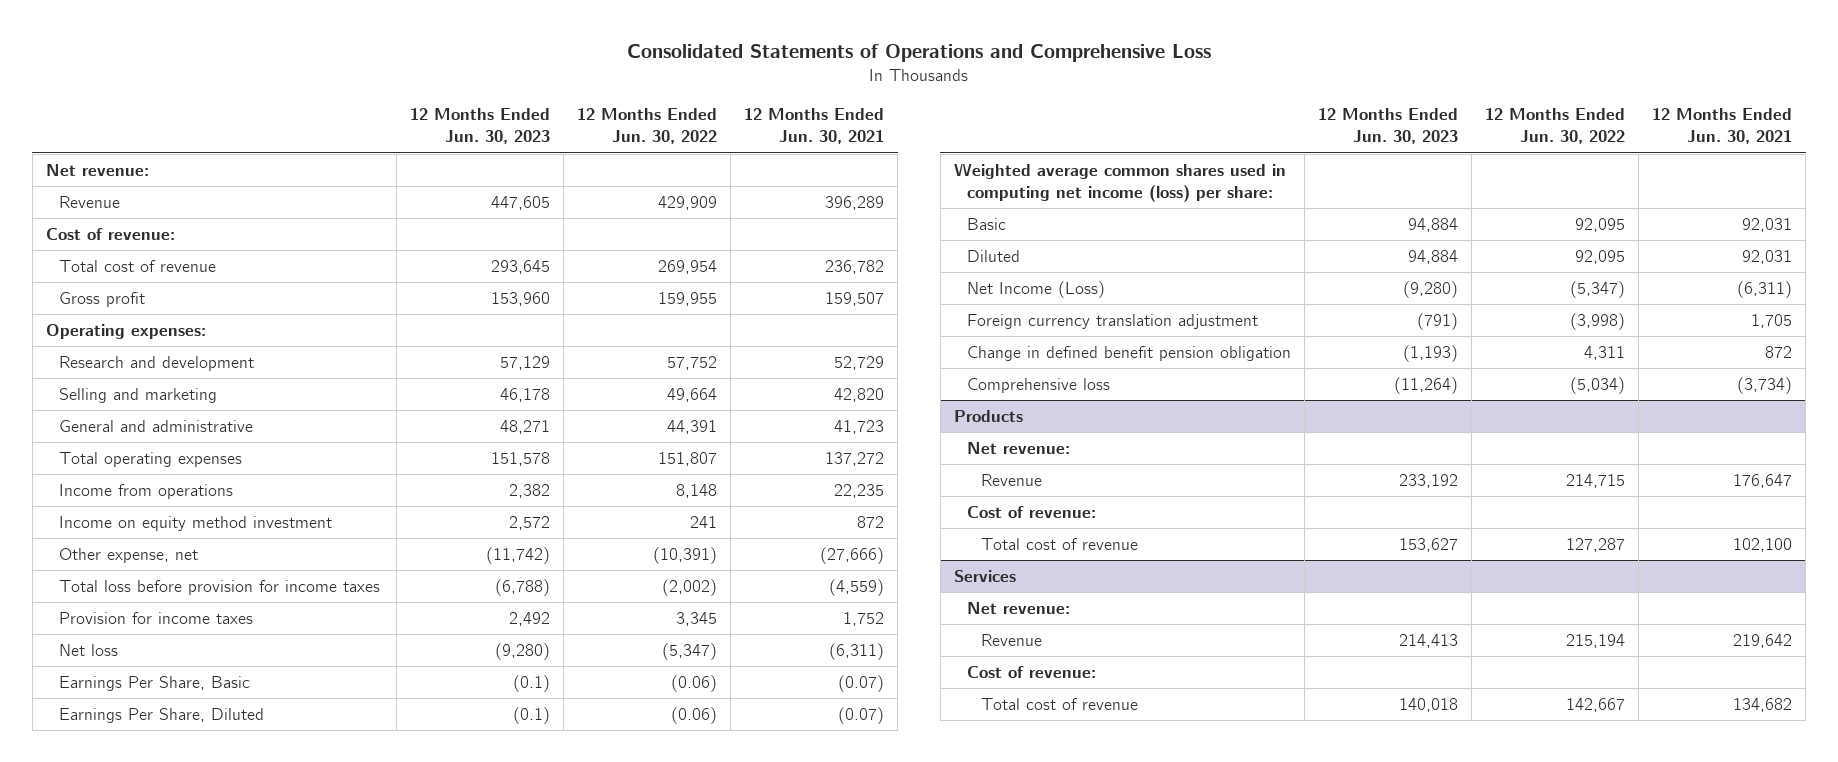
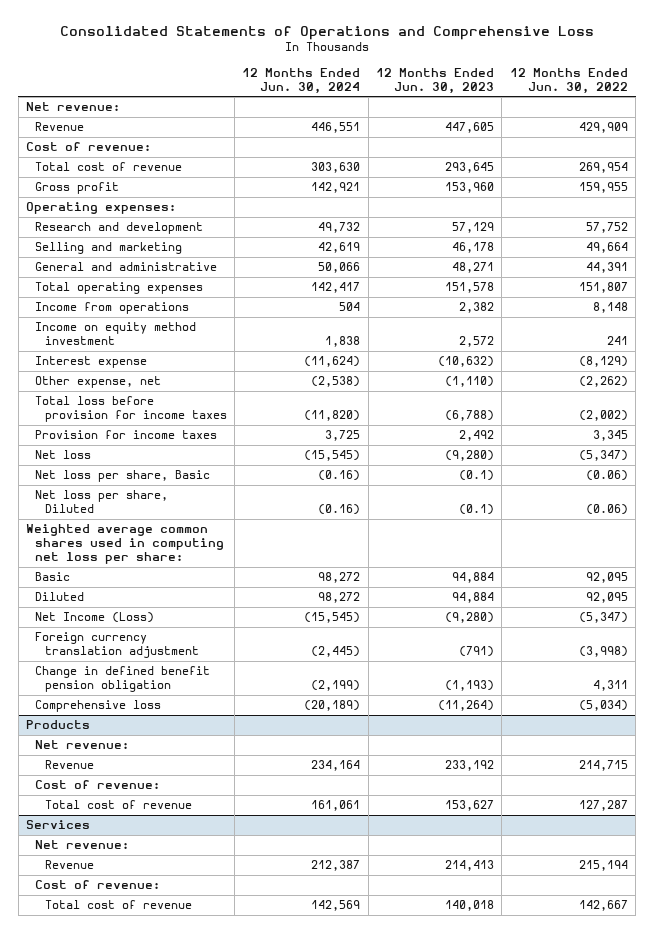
[744,108,885,145] 12 Months Ended Jun. 30, 2021 -> none
none -> [242,67,361,95] 12 Months Ended Jun. 30, 2024
none -> [35,356,148,369] Interest expense
[486,547,551,565] (11,742) -> [445,376,495,388] (1,110)
[653,547,718,565] (10,391) -> [578,376,628,388] (2,262)
[59,676,251,692] Earnings Per Share, Basic -> [35,470,211,483] Net loss per share, Basic
[59,708,265,724] Earnings Per Share, Diluted -> [35,490,169,514] Net loss per share, Diluted
[953,163,1286,202] Weighted average common shares used in computing net income (loss) per share: -> [26,524,225,565] Weighted average common shares used in computing net loss per share:

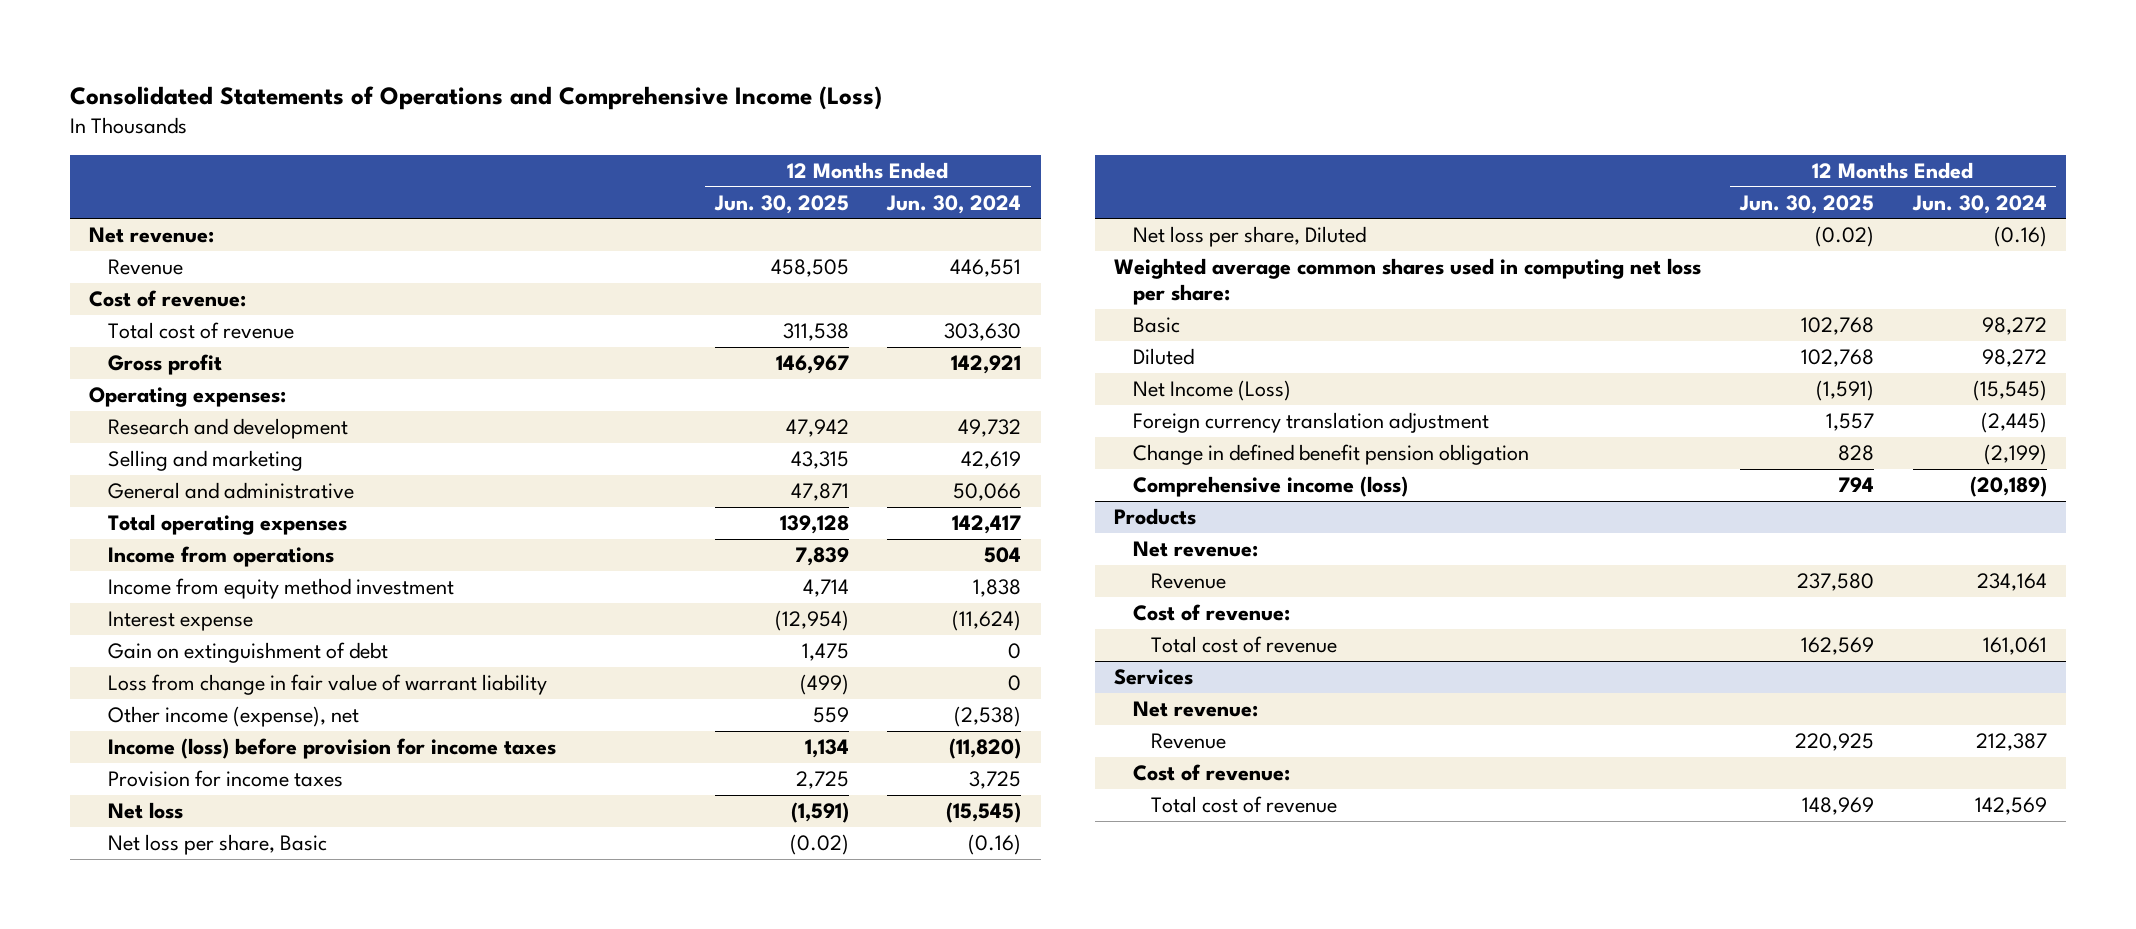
[59,25,594,40] Consolidated Statements of Operations and Comprehensive Loss -> [69,85,882,110] Consolidated Statements of Operations and Comprehensive Income (Loss)
[376,67,495,95] 12 Months Ended Jun. 30, 2023 -> none
[509,67,628,95] 12 Months Ended Jun. 30, 2022 -> none
none -> [713,194,849,214] Jun. 30, 2025
[35,322,197,346] Income on equity method investment -> [107,578,454,600] Income from equity method investment
none -> [107,642,388,664] Gain on extinguishment of debt
none -> [107,674,547,696] Loss from change in fair value of warrant liability
[35,376,162,389] Other expense, net -> [107,706,359,728] Other income (expense), net
[35,396,227,423] Total loss before provision for income taxes -> [107,738,556,760] Income (loss) before provision for income taxes
[35,700,162,713] Comprehensive loss -> [1132,476,1408,498] Comprehensive income (loss)

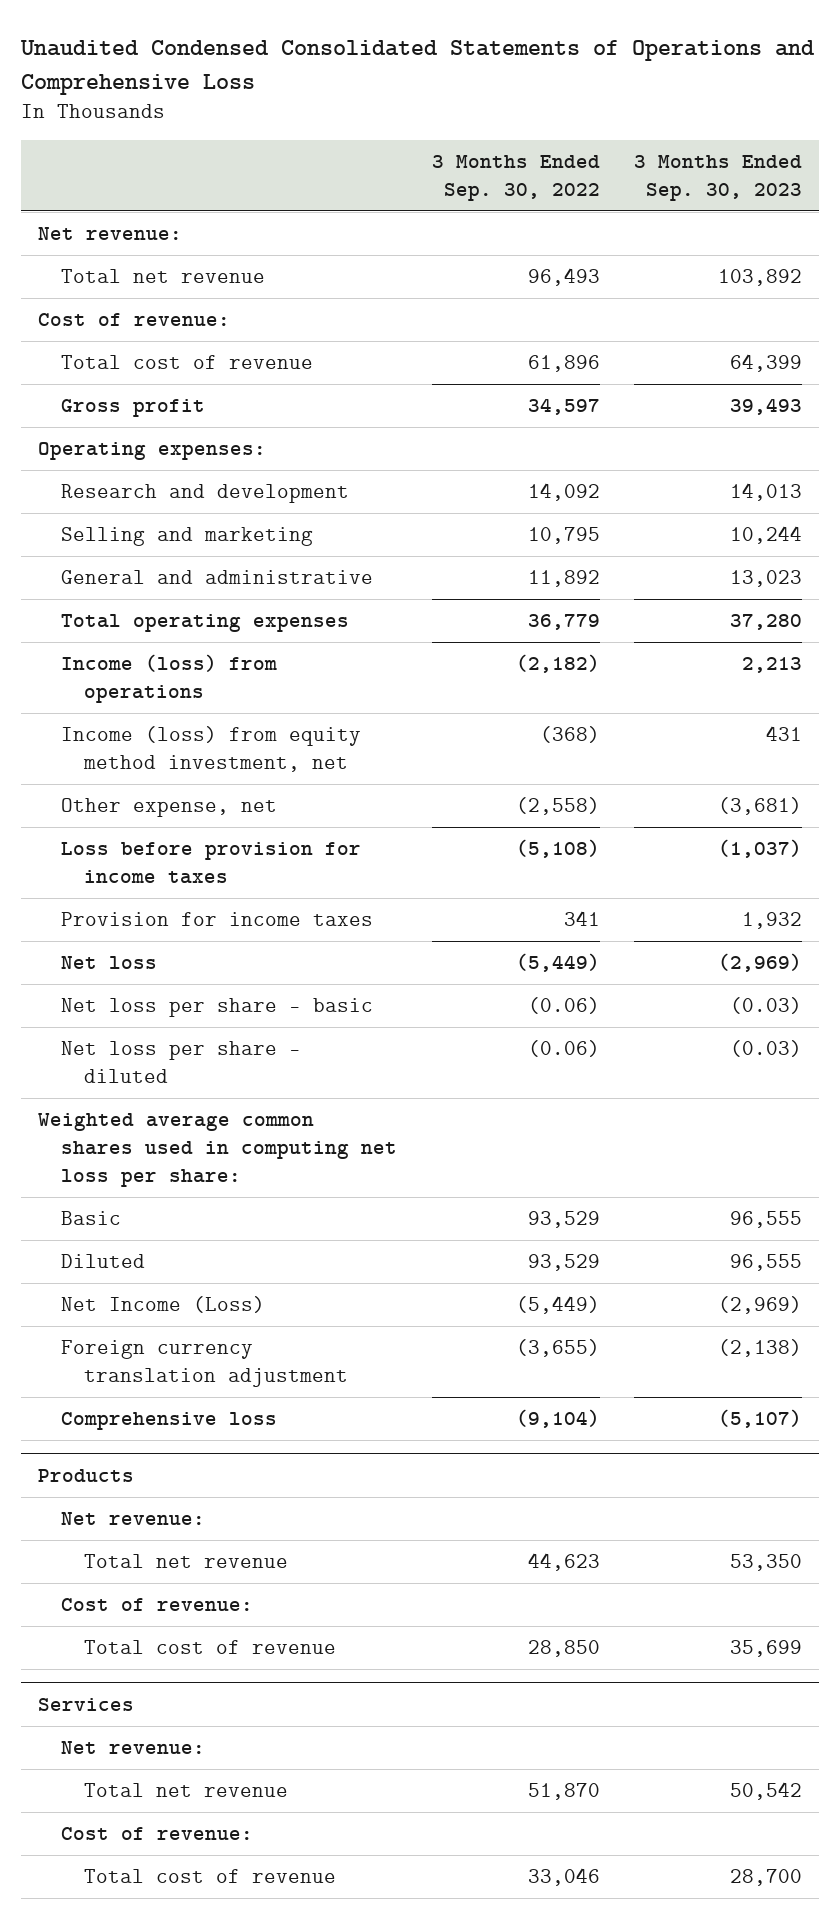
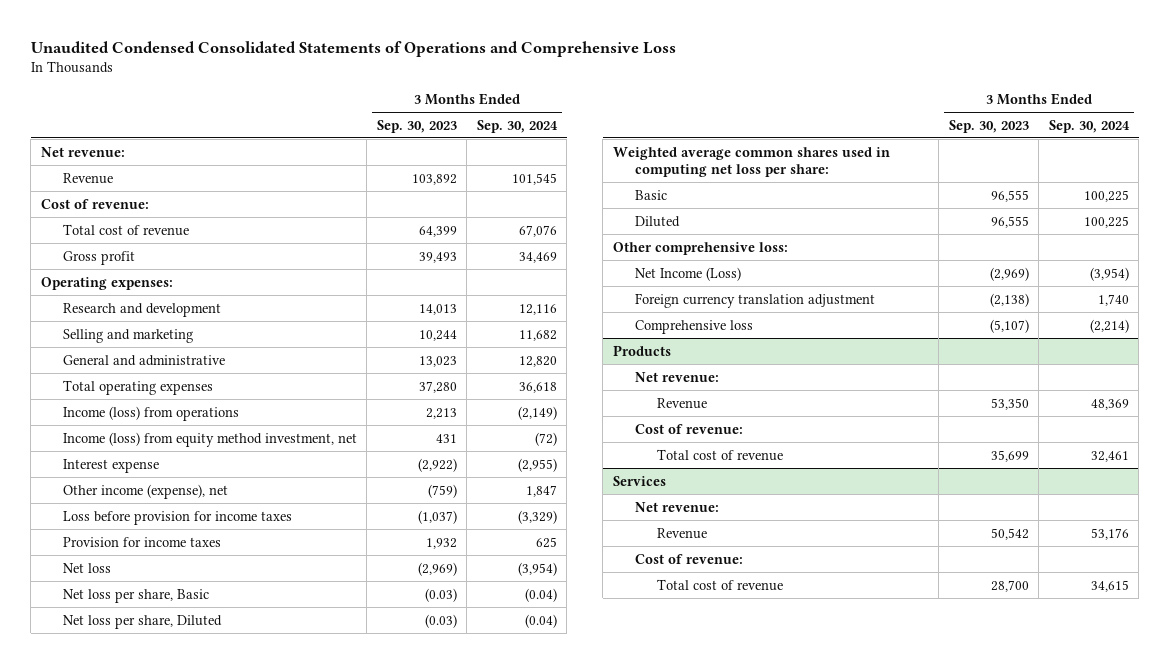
[431,155,600,201] 3 Months Ended Sep. 30, 2022 -> none
none -> [476,119,558,133] Sep. 30, 2024
[61,269,266,284] Total net revenue -> [62,172,113,184] Revenue
none -> [62,458,159,473] Interest expense
[61,798,278,818] Other expense, net -> [62,483,228,499] Other income (expense), net
[718,797,803,816] (3,681) -> [427,483,457,498] (759)
[61,998,374,1018] Net loss per share - basic -> [62,588,209,603] Net loss per share, Basic
[61,1041,302,1084] Net loss per share - diluted -> [62,614,222,629] Net loss per share, Diluted
none -> [612,241,788,255] Other comprehensive loss:
[84,1554,289,1569] Total net revenue -> [656,397,707,409] Revenue
[84,1783,289,1798] Total net revenue -> [656,527,707,539] Revenue

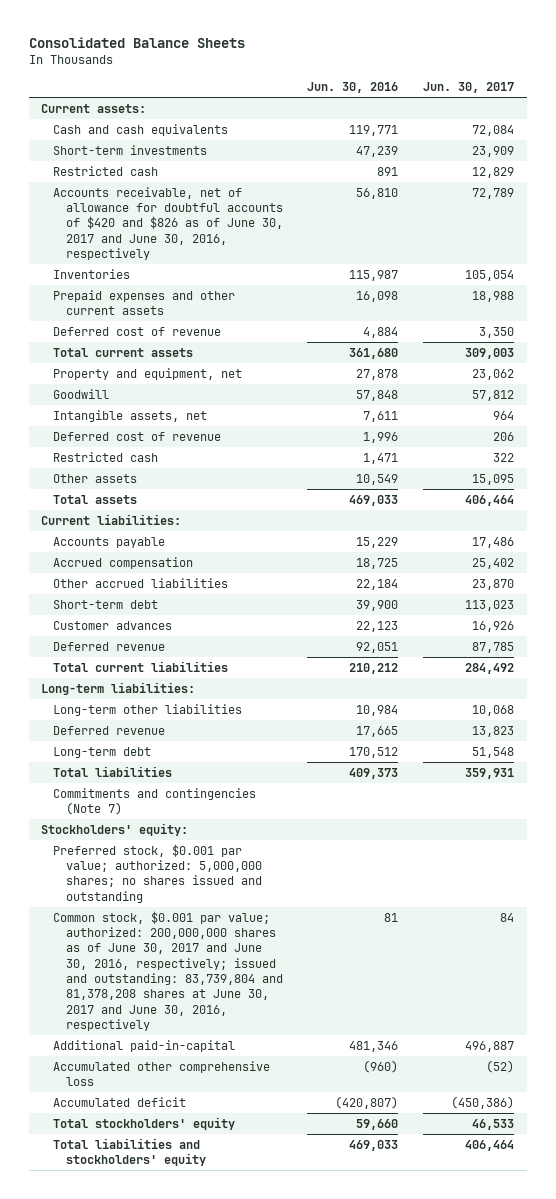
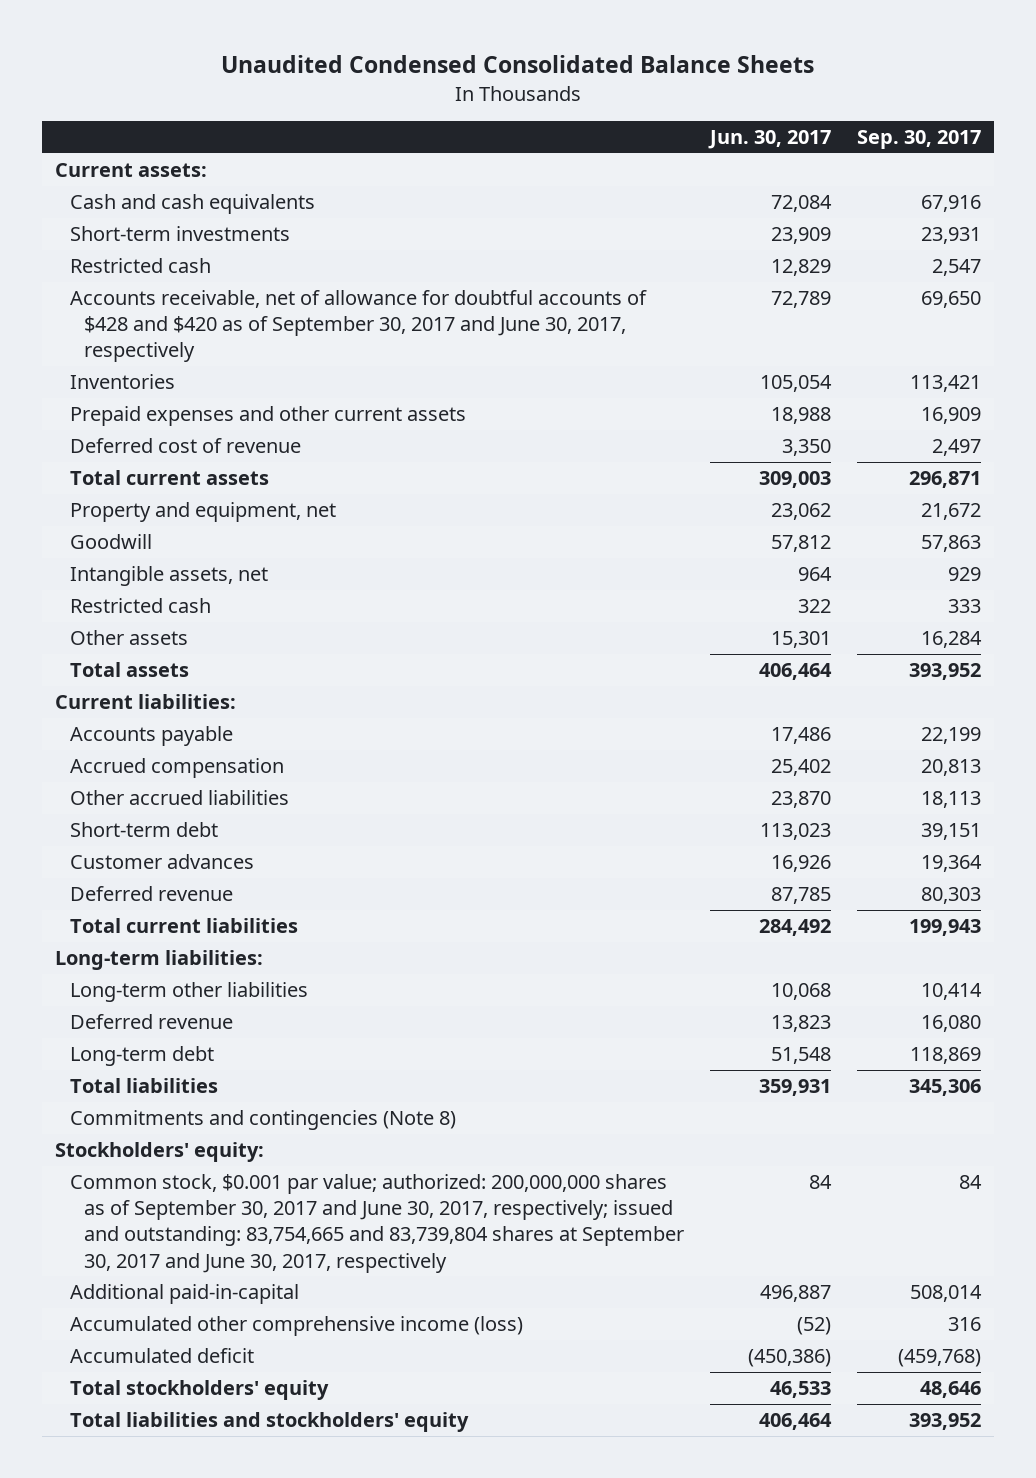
[28,36,245,48] Consolidated Balance Sheets -> [220,55,814,74] Unaudited Condensed Consolidated Balance Sheets
[307,82,399,94] Jun. 30, 2016 -> none
none -> [856,130,981,150] Sep. 30, 2017
[53,186,283,261] Accounts receivable, net of allowance for doubtful accounts of $420 and $826 as of June 30, 2017 and June 30, 2016, respectively -> [69,290,647,363] Accounts receivable, net of allowance for doubtful accounts of $428 and $420 as of September 30, 2017 and June 30, 2017, respectively
[53,431,222,441] Deferred cost of revenue -> none
[472,473,515,485] 15,095 -> [770,631,831,649] 15,301
[53,787,257,816] Commitments and contingencies (Note 7) -> [69,1110,456,1131] Commitments and contingencies (Note 8)
[53,843,262,903] Preferred stock, $0.001 par value; authorized: 5,000,000 shares; no shares issued and outstanding -> none
[53,910,283,1031] Common stock, $0.001 par value; authorized: 200,000,000 shares as of June 30, 2017 and June 30, 2016, respectively; issued and outstanding: 83,739,804 and 81,378,208 shares at June 30, 2017 and June 30, 2016, respectively -> [69,1174,685,1273] Common stock, $0.001 par value; authorized: 200,000,000 shares as of September 30, 2017 and June 30, 2017, respectively; issued and outstanding: 83,754,665 and 83,739,804 shares at September 30, 2017 and June 30, 2017, respectively
[53,1060,271,1087] Accumulated other comprehensive loss -> [69,1316,523,1337] Accumulated other comprehensive income (loss)

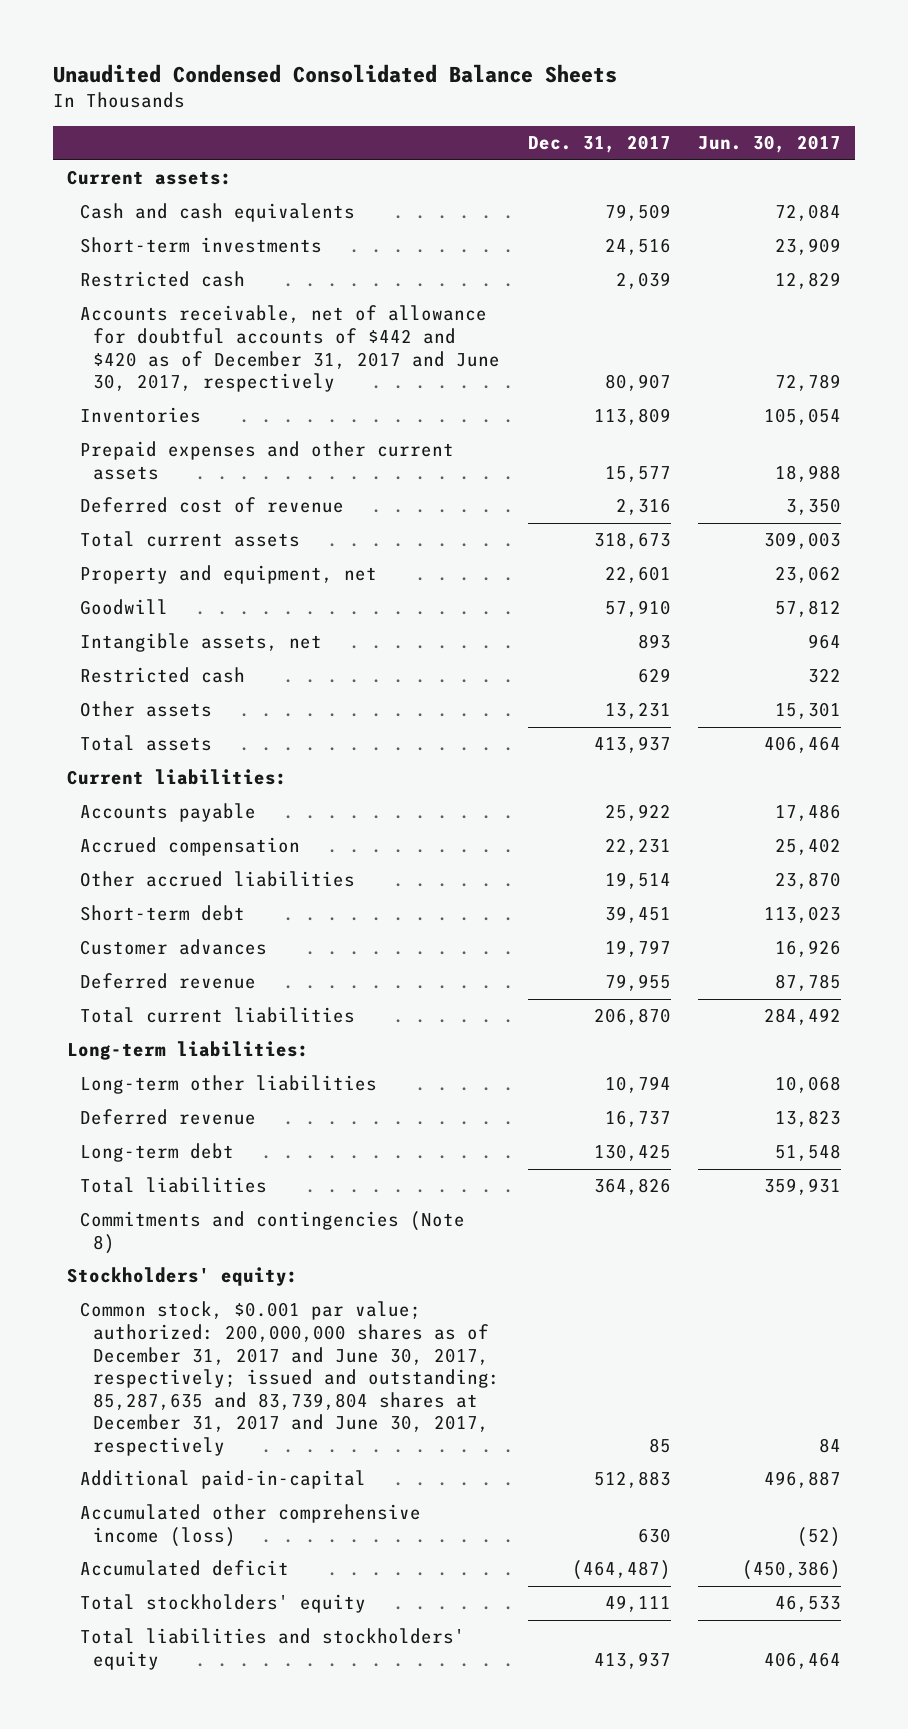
[856,130,981,150] Sep. 30, 2017 -> none
none -> [527,135,671,154] Dec. 31, 2017
[69,290,647,363] Accounts receivable, net of allowance for doubtful accounts of $428 and $420 as of September 30, 2017 and June 30, 2017, respectively -> [80,305,501,393] Accounts receivable, net of allowance for doubtful accounts of $442 and $420 as of December 31, 2017 and June 30, 2017, respectively
[69,1174,685,1273] Common stock, $0.001 par value; authorized: 200,000,000 shares as of September 30, 2017 and June 30, 2017, respectively; issued and outstanding: 83,754,665 and 83,739,804 shares at September 30, 2017 and June 30, 2017, respectively -> [80,1301,501,1456] Common stock, $0.001 par value; authorized: 200,000,000 shares as of December 31, 2017 and June 30, 2017, respectively; issued and outstanding: 85,287,635 and 83,739,804 shares at December 31, 2017 and June 30, 2017, respectively

